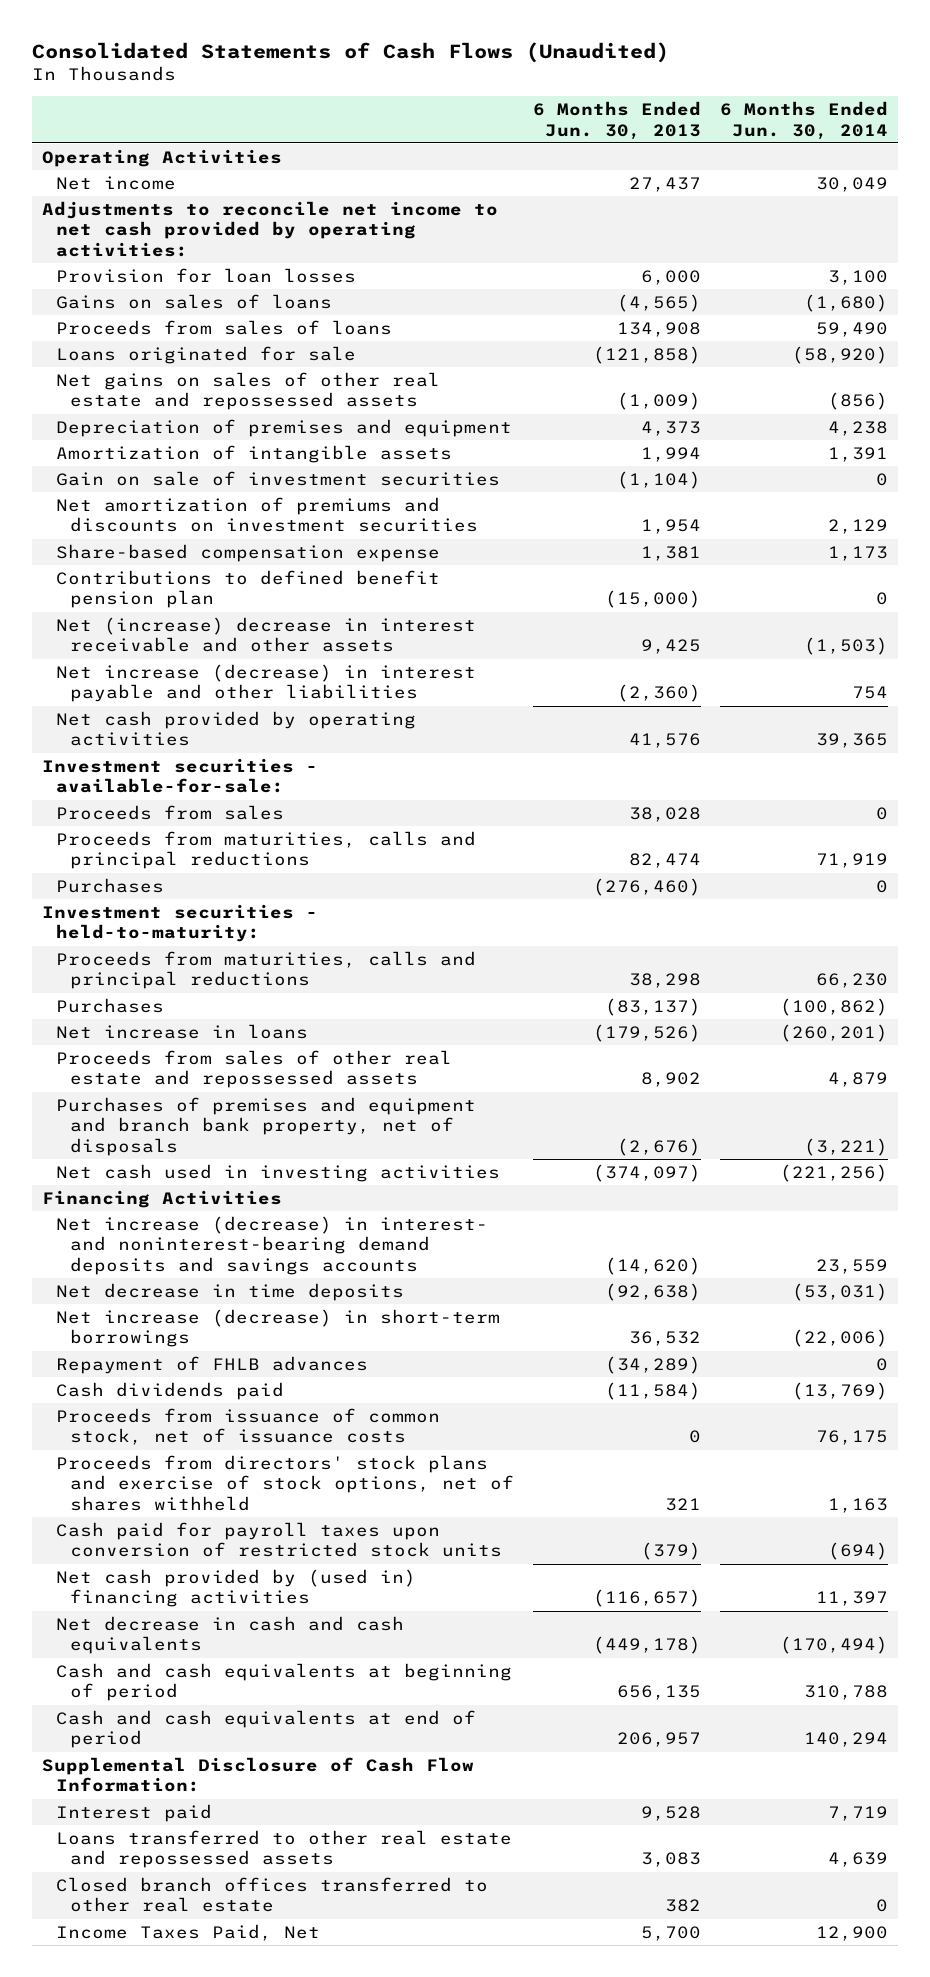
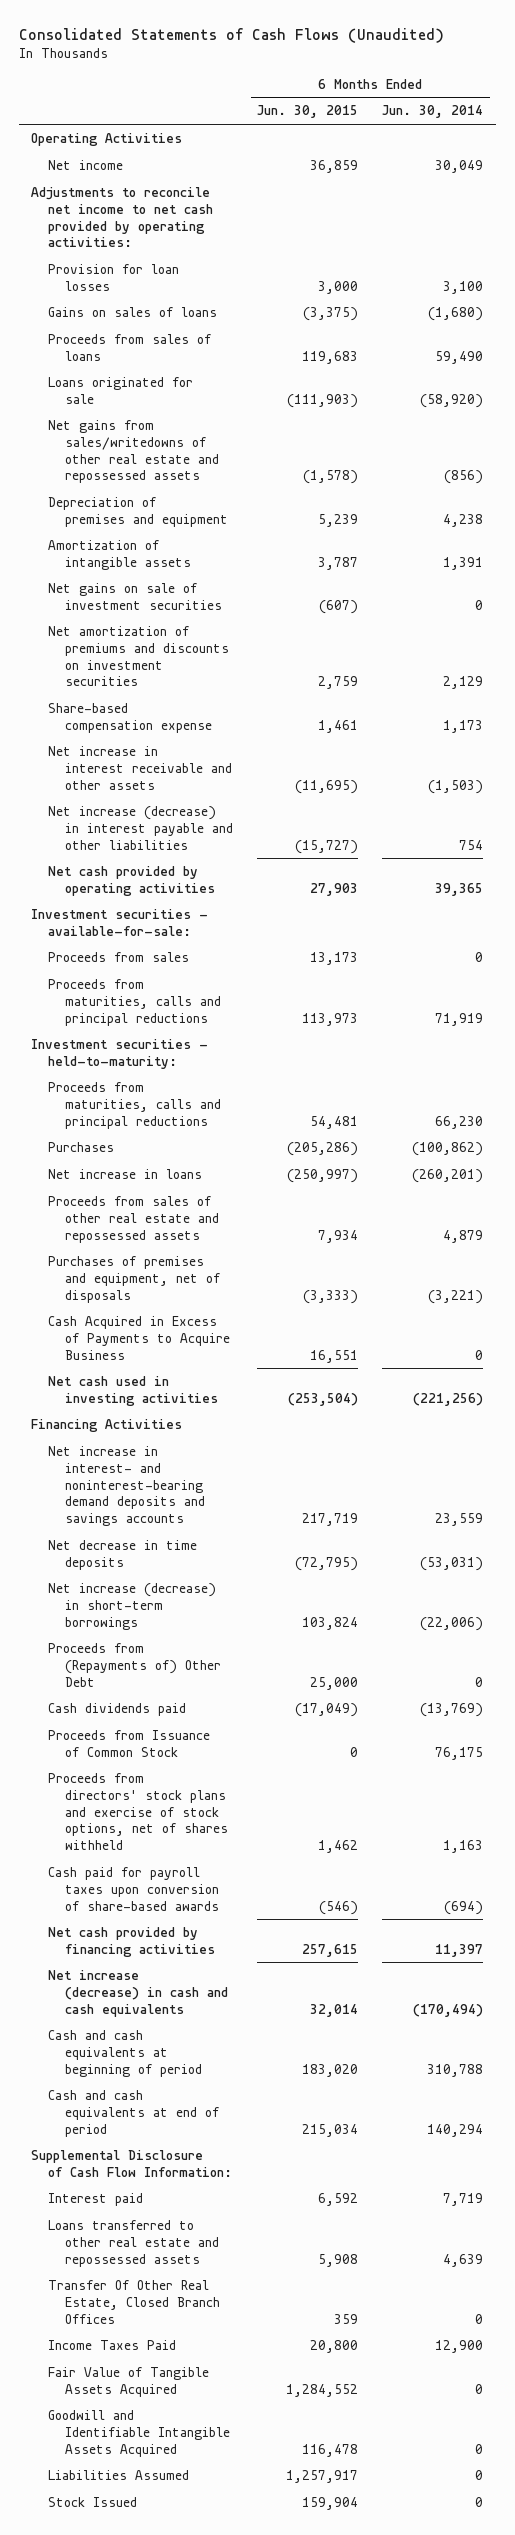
[533,100,702,140] 6 Months Ended Jun. 30, 2013 -> none
none -> [257,105,359,119] Jun. 30, 2015
[55,371,440,411] Net gains on sales of other real estate and repossessed assets -> [47,419,219,484] Net gains from sales/writedowns of other real estate and repossessed assets
[55,470,500,486] Gain on sale of investment securities -> [47,582,222,610] Net gains on sale of investment securities
[55,569,440,609] Contributions to defined benefit pension plan -> none
[55,616,476,653] Net (increase) decrease in interest receivable and other assets -> [47,745,232,790] Net increase in interest receivable and other assets
[55,877,164,893] Purchases -> none
[55,1096,476,1157] Purchases of premises and equipment and branch bank property, net of disposals -> [47,1255,220,1303] Purchases of premises and equipment, net of disposals
none -> [47,1315,230,1360] Cash Acquired in Excess of Payments to Acquire Business
[55,1215,488,1276] Net increase (decrease) in interest- and noninterest-bearing demand deposits and savings accounts -> [47,1445,205,1527] Net increase in interest- and noninterest-bearing demand deposits and savings accounts
[55,1355,368,1374] Repayment of FHLB advances -> none
none -> [47,1642,221,1687] Proceeds from (Repayments of) Other Debt
[55,1407,440,1446] Proceeds from issuance of common stock, net of issuance costs -> [47,1729,210,1757] Proceeds from Issuance of Common Stock
[55,1521,503,1558] Cash paid for payroll taxes upon conversion of restricted stock units -> [47,1866,219,1911] Cash paid for payroll taxes upon conversion of share-based awards
[55,1568,416,1608] Net cash provided by (used in) financing activities -> [47,1926,215,1957] Net cash provided by financing activities
[55,1615,404,1655] Net decrease in cash and cash equivalents -> [47,1969,228,2017] Net increase (decrease) in cash and cash equivalents
[55,1876,488,1913] Closed branch offices transferred to other real estate -> [47,2279,220,2324] Transfer Of Other Real Estate, Closed Branch Offices
[55,1923,320,1941] Income Taxes Paid, Net -> [47,2339,176,2350] Income Taxes Paid
none -> [47,2366,209,2397] Fair Value of Tangible Assets Acquired
none -> [47,2409,230,2457] Goodwill and Identifiable Intangible Assets Acquired
none -> [47,2469,189,2480] Liabilities Assumed
none -> [47,2496,137,2507] Stock Issued

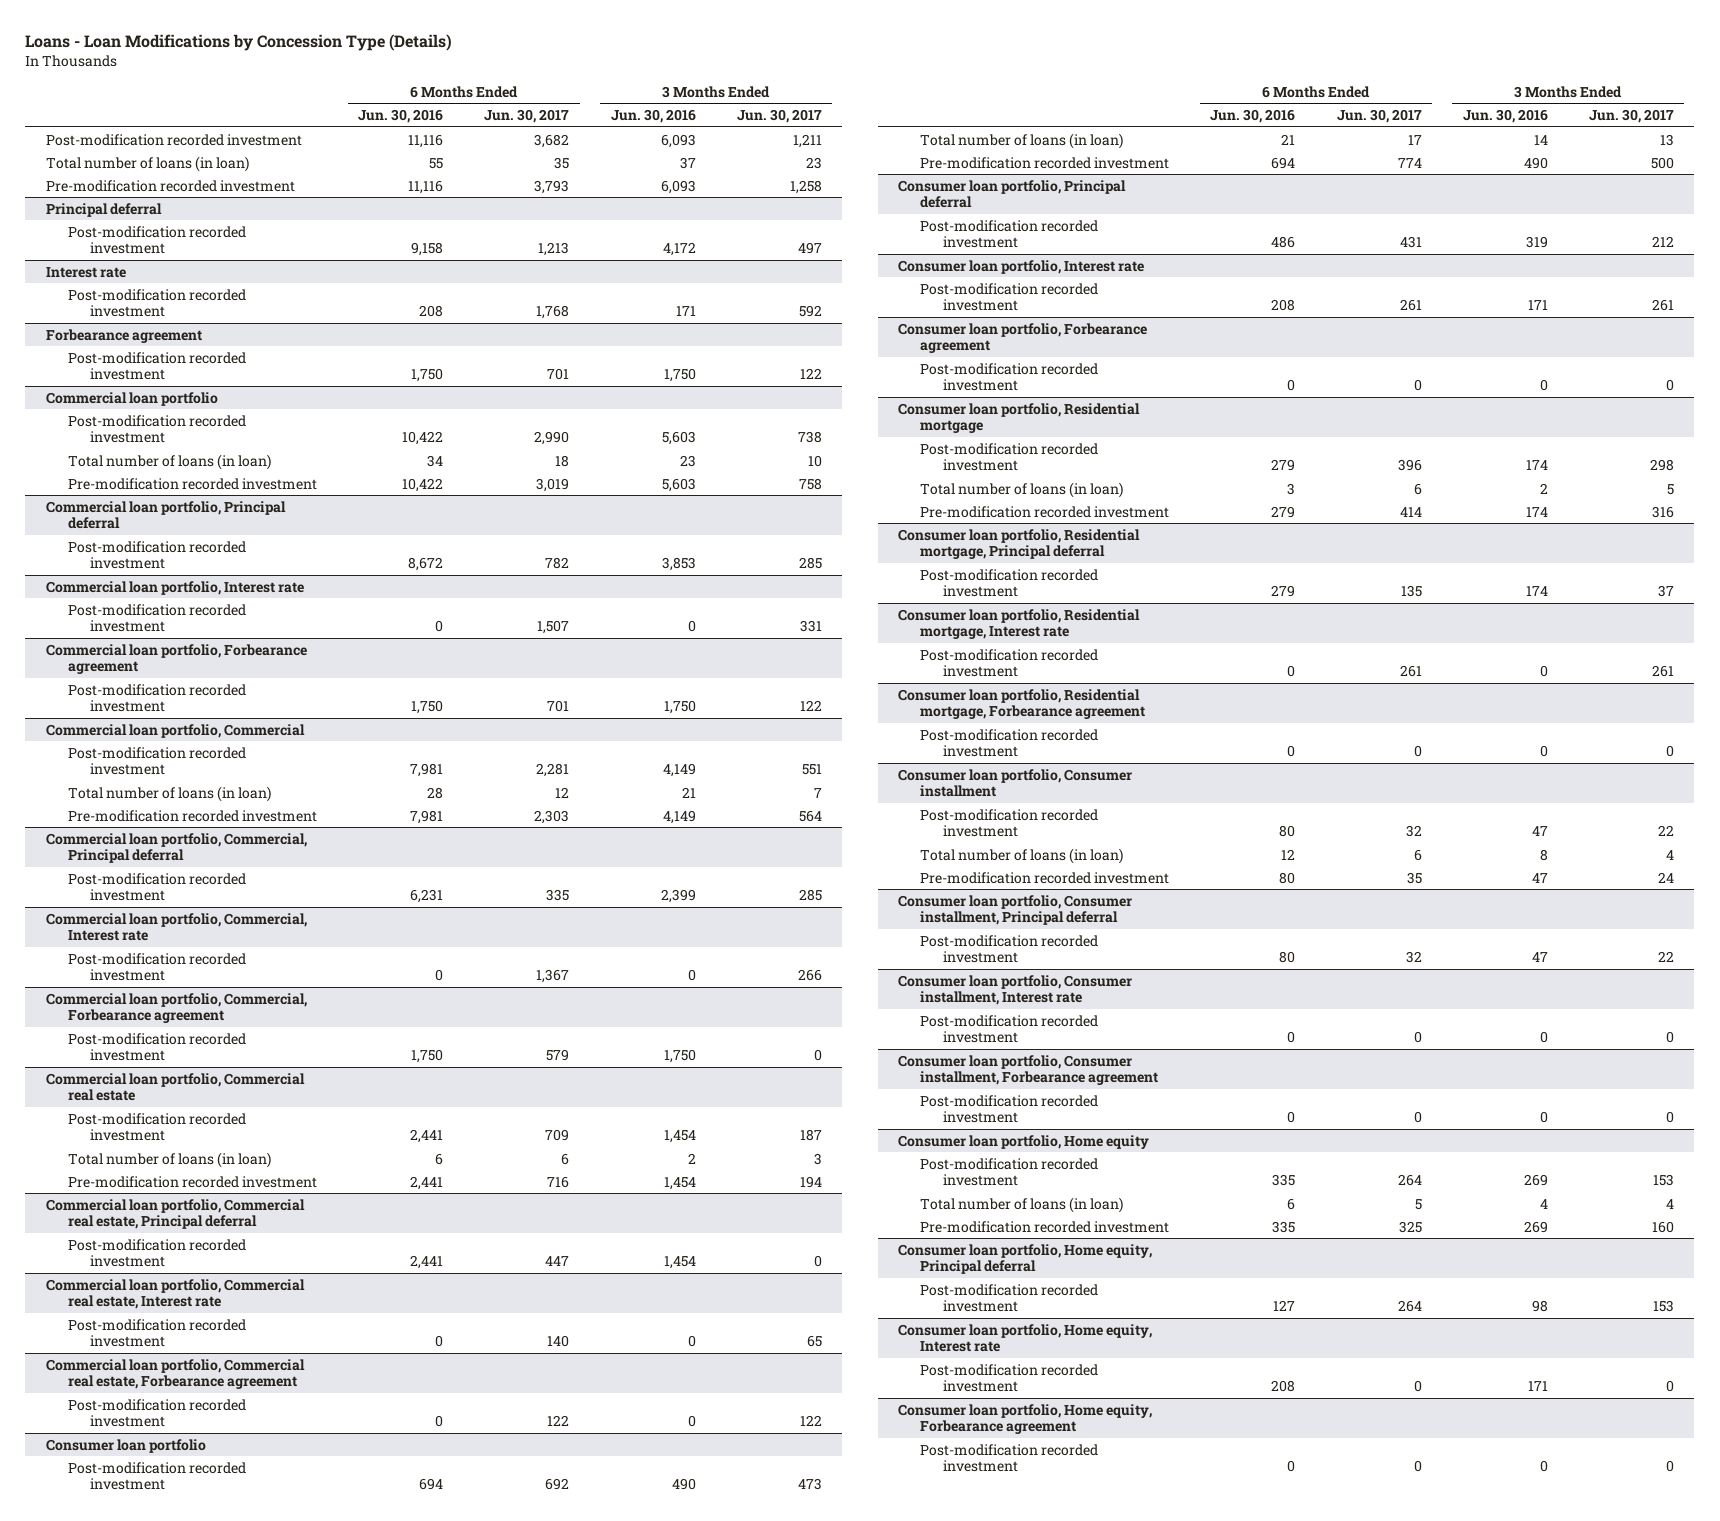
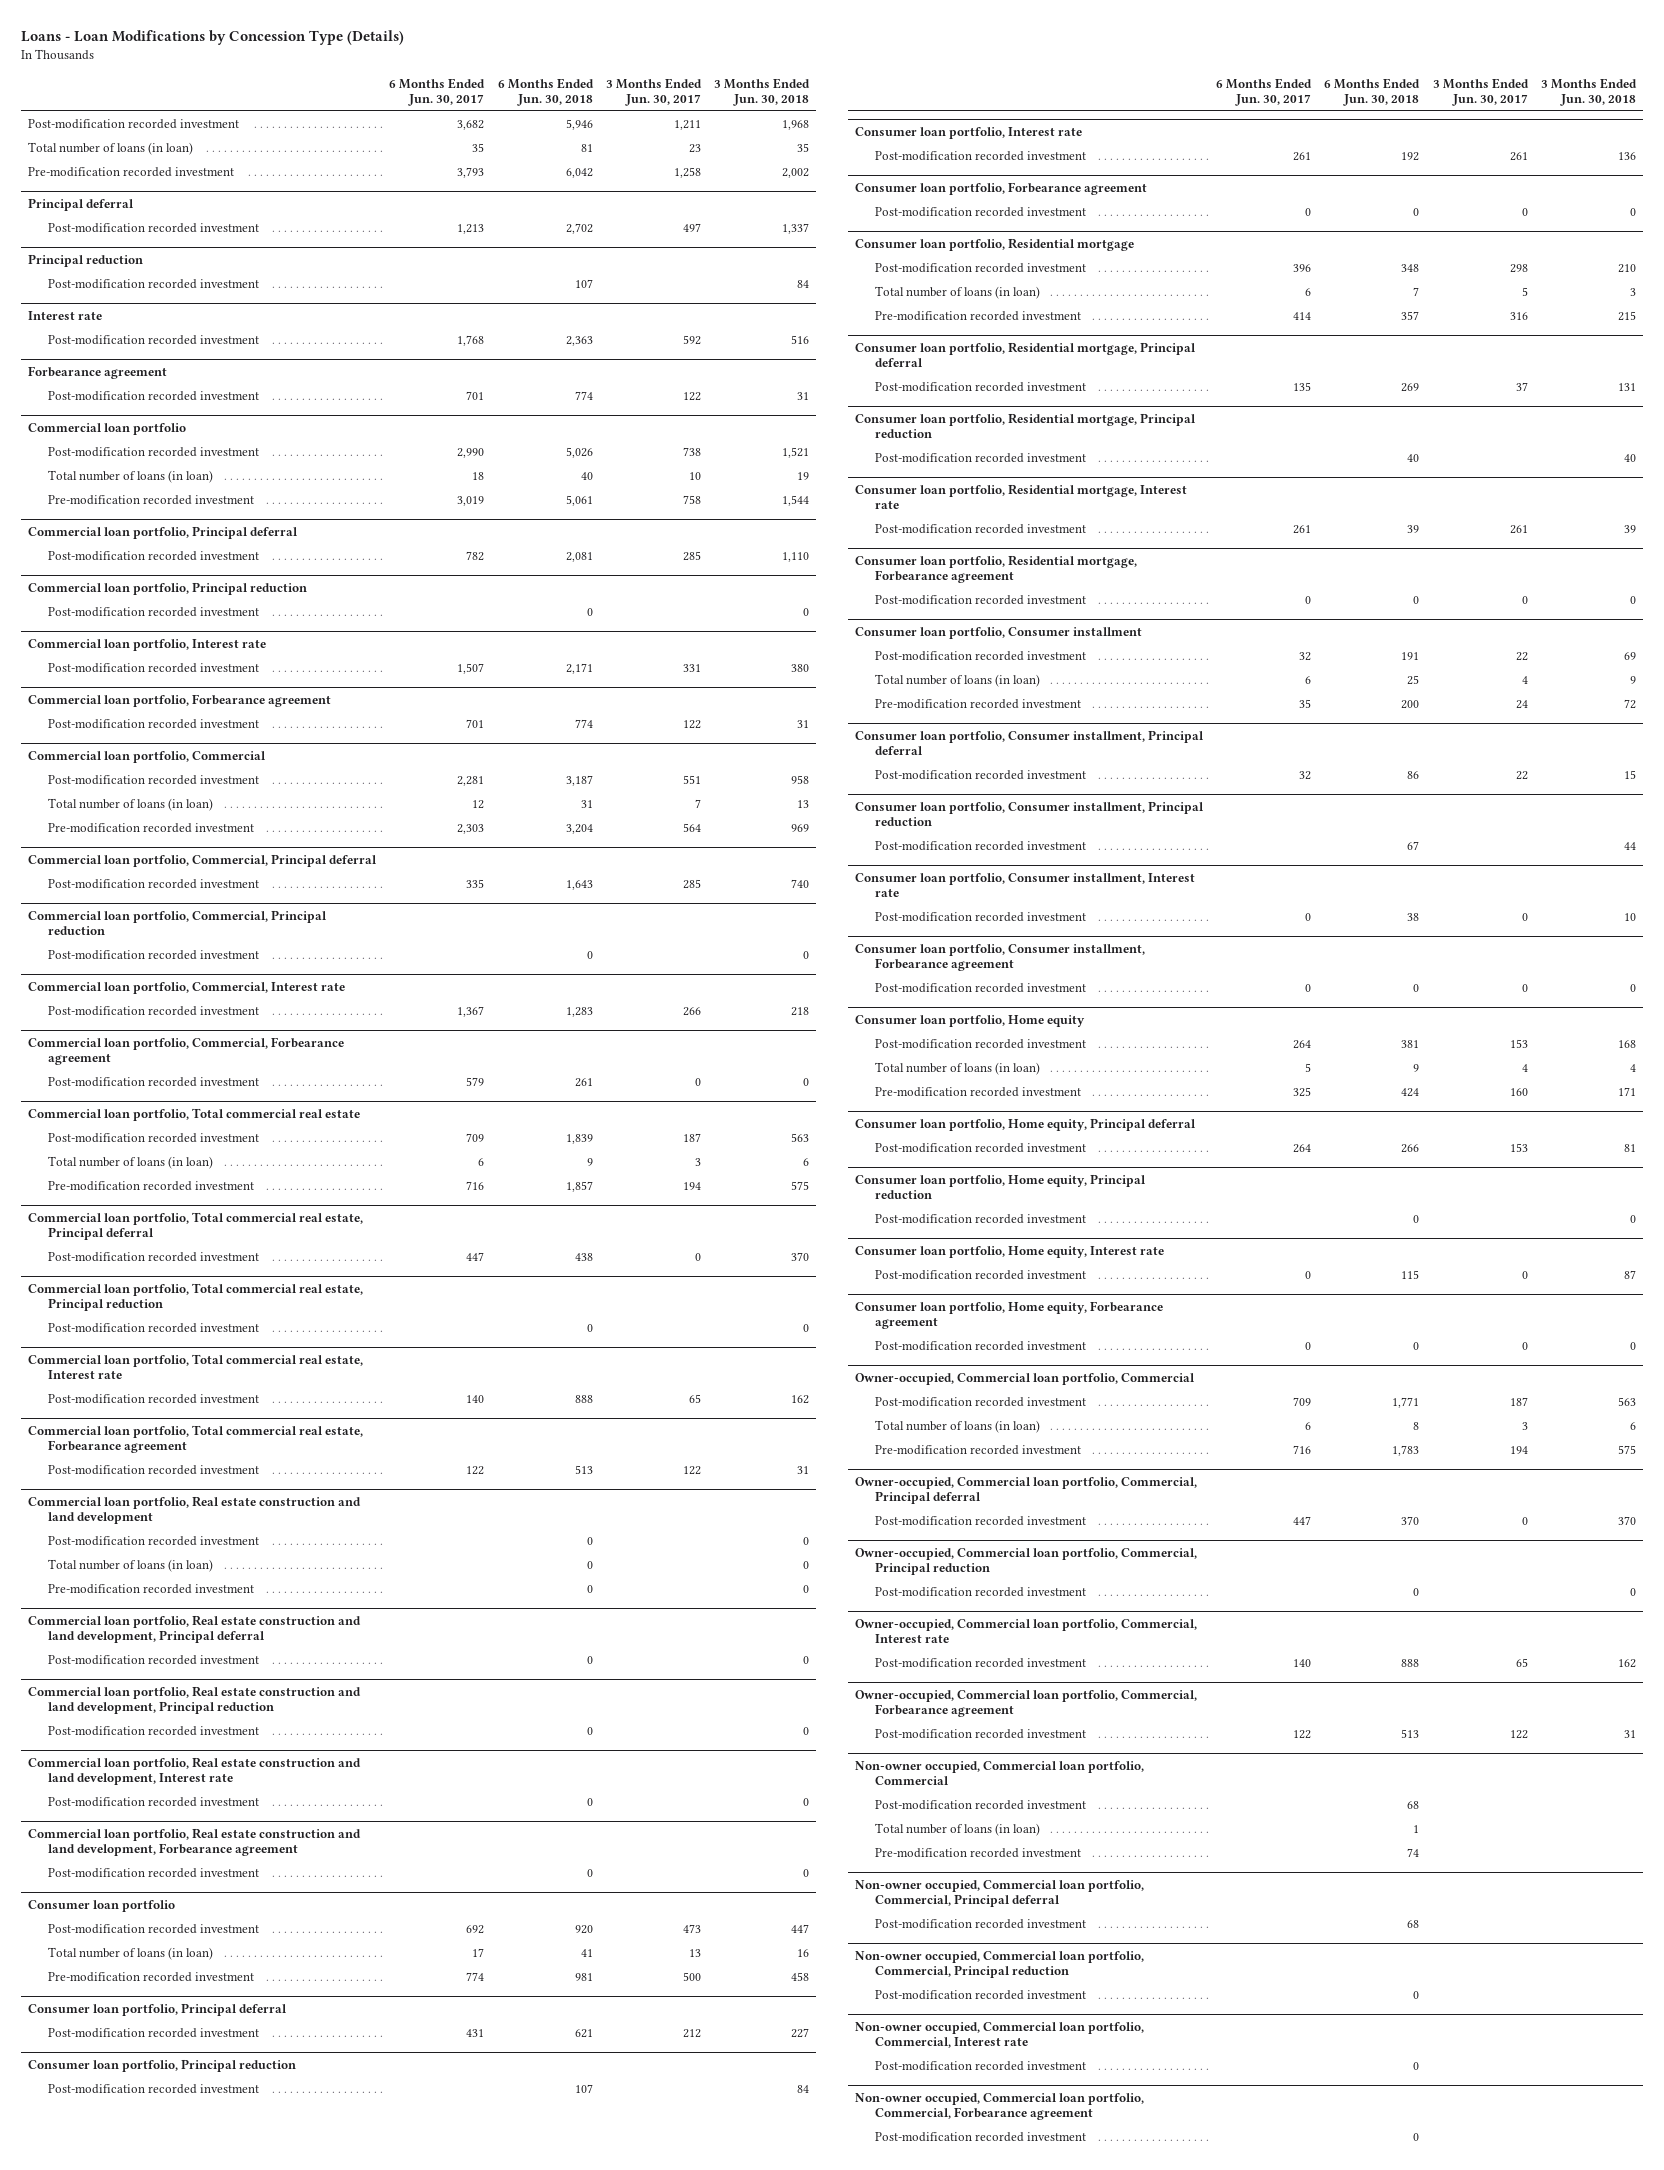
[358,109,444,124] Jun. 30, 2016 -> none
[610,109,696,124] Jun. 30, 2016 -> none
none -> [497,77,594,107] 6 Months Ended Jun. 30, 2018
none -> [714,77,811,107] 3 Months Ended Jun. 30, 2018
none -> [27,253,143,267] Principal reduction
none -> [48,279,260,290] Post-modification recorded investment
none -> [27,581,307,595] Commercial loan portfolio, Principal reduction
none -> [48,607,260,618] Post-modification recorded investment
none -> [27,909,327,936] Commercial loan portfolio, Commercial, Principal reduction
none -> [48,950,260,961] Post-modification recorded investment
[46,1072,306,1102] Commercial loan portfolio, Commercial real estate -> [27,1107,360,1121] Commercial loan portfolio, Total commercial real estate
[46,1198,306,1230] Commercial loan portfolio, Commercial real estate, Principal deferral -> [27,1211,363,1241] Commercial loan portfolio, Total commercial real estate, Principal deferral
none -> [27,1282,363,1312] Commercial loan portfolio, Total commercial real estate, Principal reduction
none -> [48,1323,260,1334] Post-modification recorded investment
[46,1278,306,1310] Commercial loan portfolio, Commercial real estate, Interest rate -> [27,1353,363,1380] Commercial loan portfolio, Total commercial real estate, Interest rate
[46,1358,306,1390] Commercial loan portfolio, Commercial real estate, Forbearance agreement -> [27,1424,363,1454] Commercial loan portfolio, Total commercial real estate, Forbearance agreement
none -> [27,1495,361,1525] Commercial loan portfolio, Real estate construction and land development
none -> [48,1536,260,1547] Post-modification recorded investment
none -> [48,1559,214,1573] Total number of loans (in loan)
none -> [48,1584,255,1595] Pre-modification recorded investment
none -> [27,1614,361,1644] Commercial loan portfolio, Real estate construction and land development, Principal deferral
none -> [48,1655,260,1666] Post-modification recorded investment
none -> [27,1685,361,1715] Commercial loan portfolio, Real estate construction and land development, Principal reduction
none -> [48,1726,260,1737] Post-modification recorded investment
none -> [27,1756,361,1786] Commercial loan portfolio, Real estate construction and land development, Interest rate
none -> [48,1797,260,1808] Post-modification recorded investment
none -> [27,1827,361,1857] Commercial loan portfolio, Real estate construction and land development, Forbearance agreement
none -> [48,1868,260,1879] Post-modification recorded investment
none -> [27,2058,296,2072] Consumer loan portfolio, Principal reduction
none -> [48,2084,260,2095] Post-modification recorded investment
none -> [854,412,1196,439] Consumer loan portfolio, Residential mortgage, Principal reduction
none -> [874,453,1086,464] Post-modification recorded investment
none -> [854,800,1204,827] Consumer loan portfolio, Consumer installment, Principal reduction
none -> [874,841,1086,852] Post-modification recorded investment
none -> [854,1173,1146,1200] Consumer loan portfolio, Home equity, Principal reduction
none -> [874,1214,1086,1225] Post-modification recorded investment
none -> [854,1372,1195,1385] Owner-occupied, Commercial loan portfolio, Commercial
none -> [874,1397,1086,1408] Post-modification recorded investment
none -> [874,1420,1040,1434] Total number of loans (in loan)
none -> [874,1445,1081,1456] Pre-modification recorded investment
none -> [854,1476,1197,1505] Owner-occupied, Commercial loan portfolio, Commercial, Principal deferral
none -> [874,1516,1086,1527] Post-modification recorded investment
none -> [854,1547,1197,1576] Owner-occupied, Commercial loan portfolio, Commercial, Principal reduction
none -> [874,1587,1086,1598] Post-modification recorded investment
none -> [854,1618,1197,1644] Owner-occupied, Commercial loan portfolio, Commercial, Interest rate
none -> [874,1658,1086,1669] Post-modification recorded investment
none -> [854,1689,1197,1718] Owner-occupied, Commercial loan portfolio, Commercial, Forbearance agreement
none -> [874,1729,1086,1740] Post-modification recorded investment
none -> [854,1760,1144,1786] Non-owner occupied, Commercial loan portfolio, Commercial
none -> [874,1800,1086,1811] Post-modification recorded investment
none -> [874,1823,1040,1837] Total number of loans (in loan)
none -> [874,1848,1081,1859] Pre-modification recorded investment
none -> [854,1879,1144,1908] Non-owner occupied, Commercial loan portfolio, Commercial, Principal deferral
none -> [874,1919,1086,1930] Post-modification recorded investment
none -> [854,1950,1144,1979] Non-owner occupied, Commercial loan portfolio, Commercial, Principal reduction
none -> [874,1990,1086,2001] Post-modification recorded investment
none -> [854,2021,1144,2049] Non-owner occupied, Commercial loan portfolio, Commercial, Interest rate
none -> [874,2061,1086,2072] Post-modification recorded investment
none -> [854,2092,1144,2121] Non-owner occupied, Commercial loan portfolio, Commercial, Forbearance agreement
none -> [874,2132,1086,2143] Post-modification recorded investment

